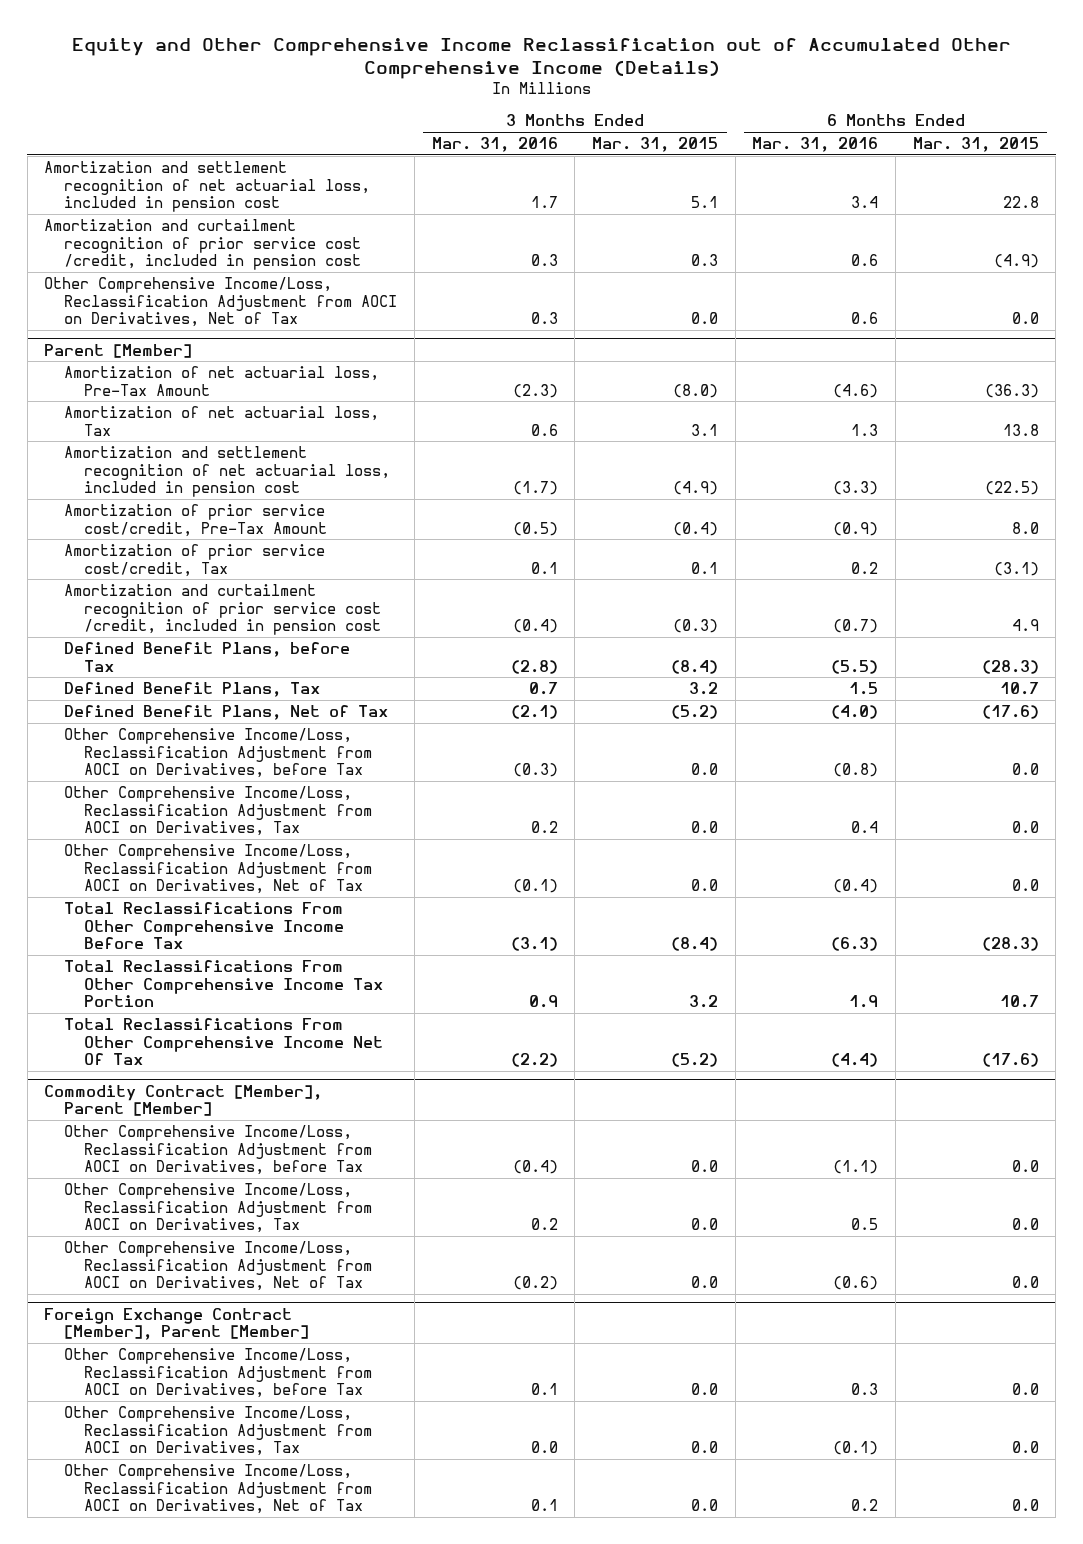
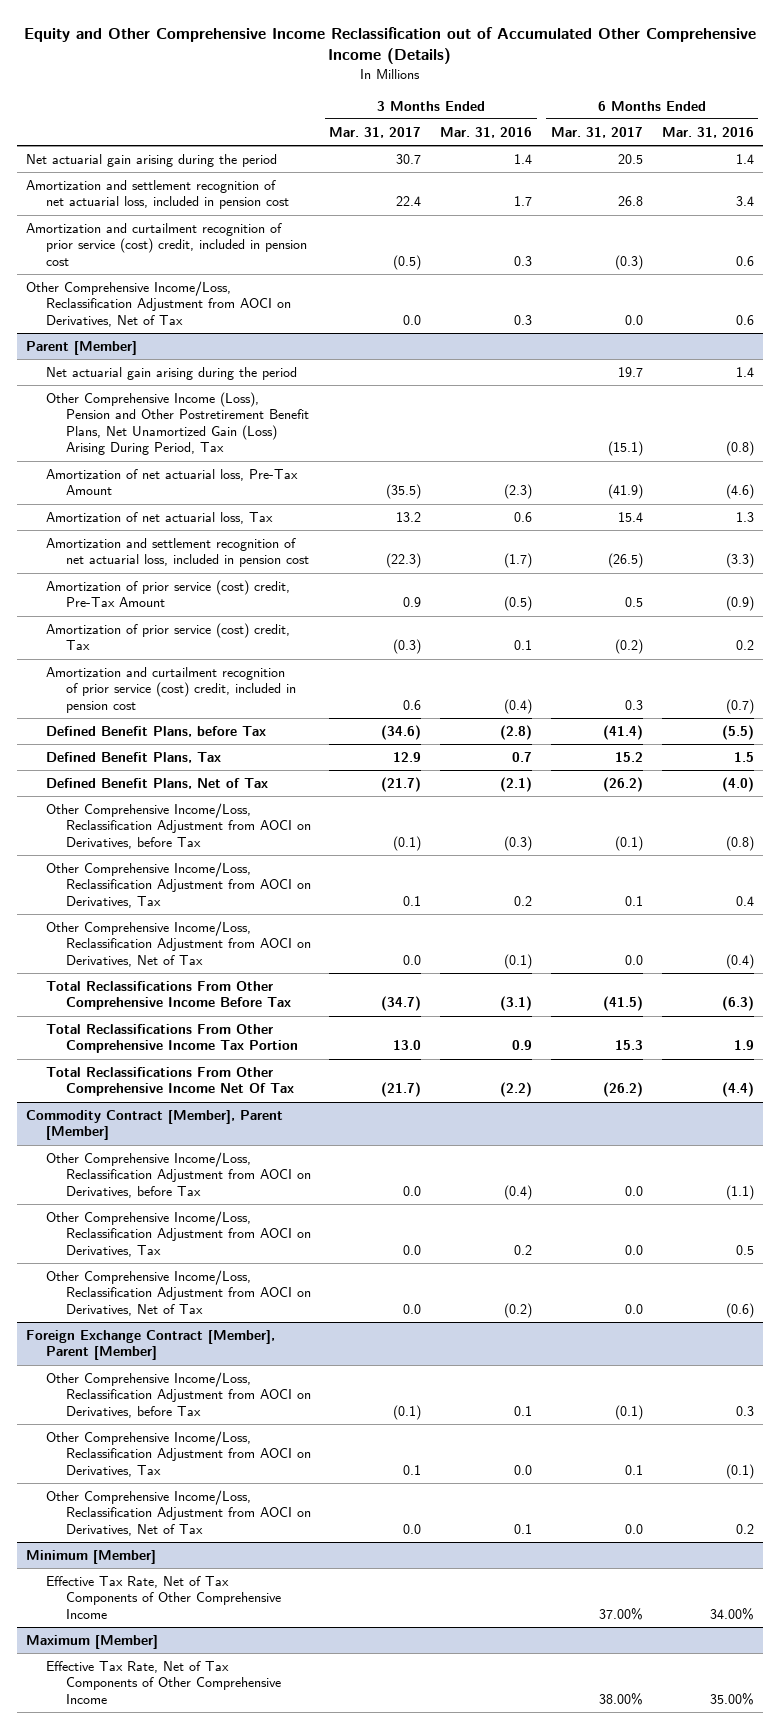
[591,137,718,153] Mar. 31, 2015 -> none
[912,137,1039,153] Mar. 31, 2015 -> none
none -> [329,127,422,139] Mar. 31, 2017
none -> [550,127,643,139] Mar. 31, 2017
none -> [26,154,278,168] Net actuarial gain arising during the period
[44,218,362,271] Amortization and curtailment recognition of prior service cost /credit, included in pension cost -> [26,223,308,266] Amortization and curtailment recognition of prior service (cost) credit, included in pension cost
none -> [46,367,298,381] Net actuarial gain arising during the period
none -> [46,392,309,456] Other Comprehensive Income (Loss), Pension and Other Postretirement Benefit Plans, Net Unamortized Gain (Loss) Arising During Period, Tax
[64,503,327,537] Amortization of prior service cost/credit, Pre-Tax Amount -> [46,580,291,608] Amortization of prior service (cost) credit, Pre-Tax Amount
[64,543,326,577] Amortization of prior service cost/credit, Tax -> [46,623,291,651] Amortization of prior service (cost) credit, Tax
[64,583,381,636] Amortization and curtailment recognition of prior service cost /credit, included in pension cost -> [46,667,296,713] Amortization and curtailment recognition of prior service (cost) credit, included in pension cost
none -> [26,1550,157,1565] Minimum [Member]
none -> [46,1576,281,1619] Effective Tax Rate, Net of Tax Components of Other Comprehensive Income
none -> [26,1635,159,1650] Maximum [Member]
none -> [46,1661,281,1704] Effective Tax Rate, Net of Tax Components of Other Comprehensive Income

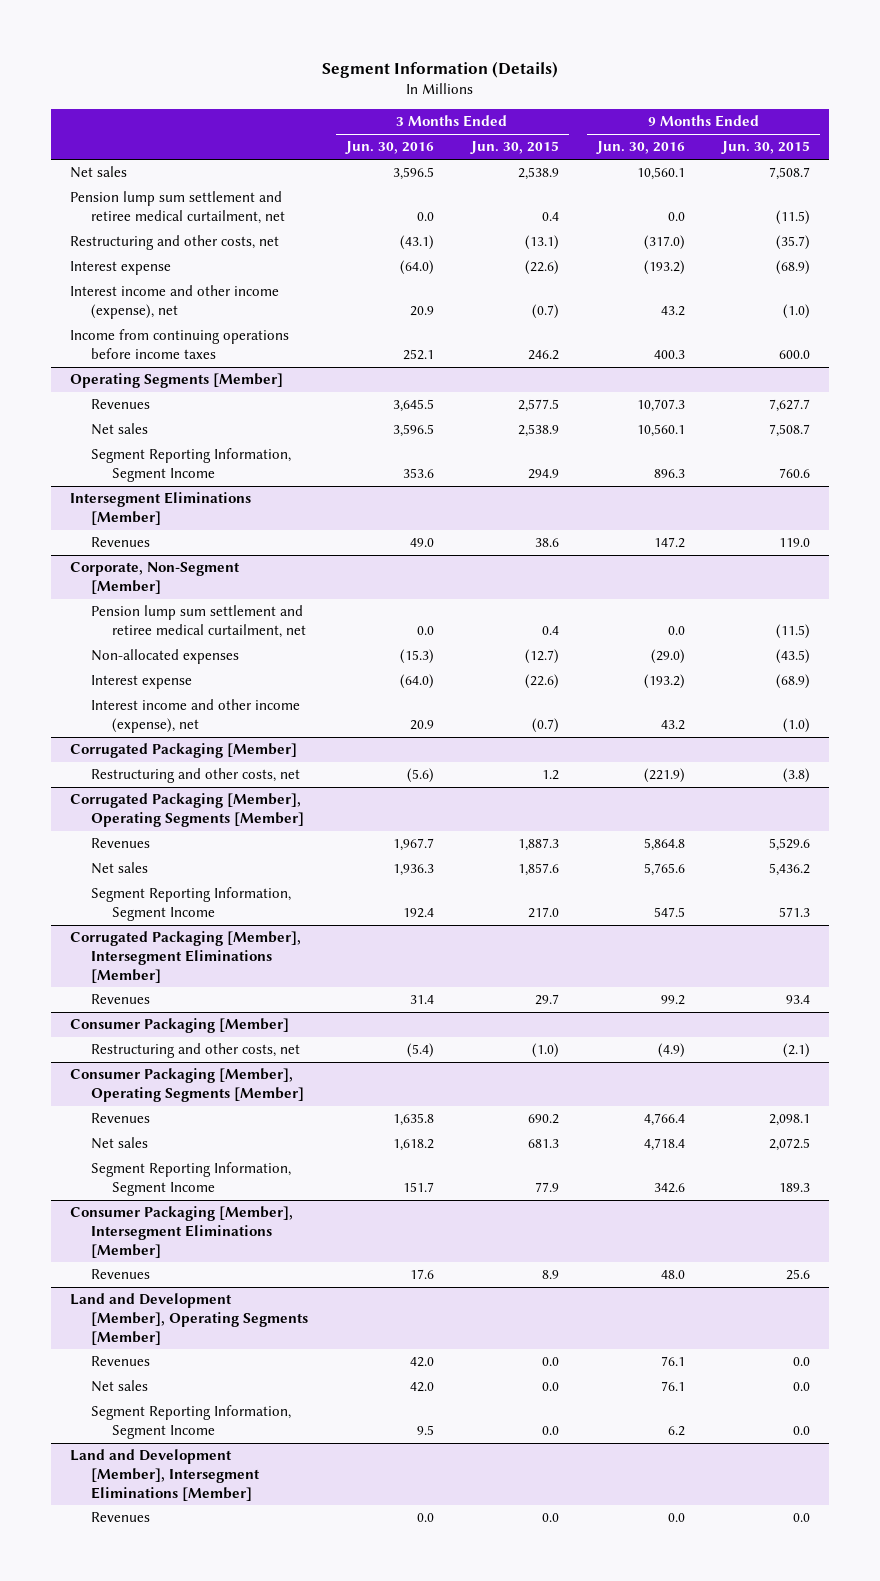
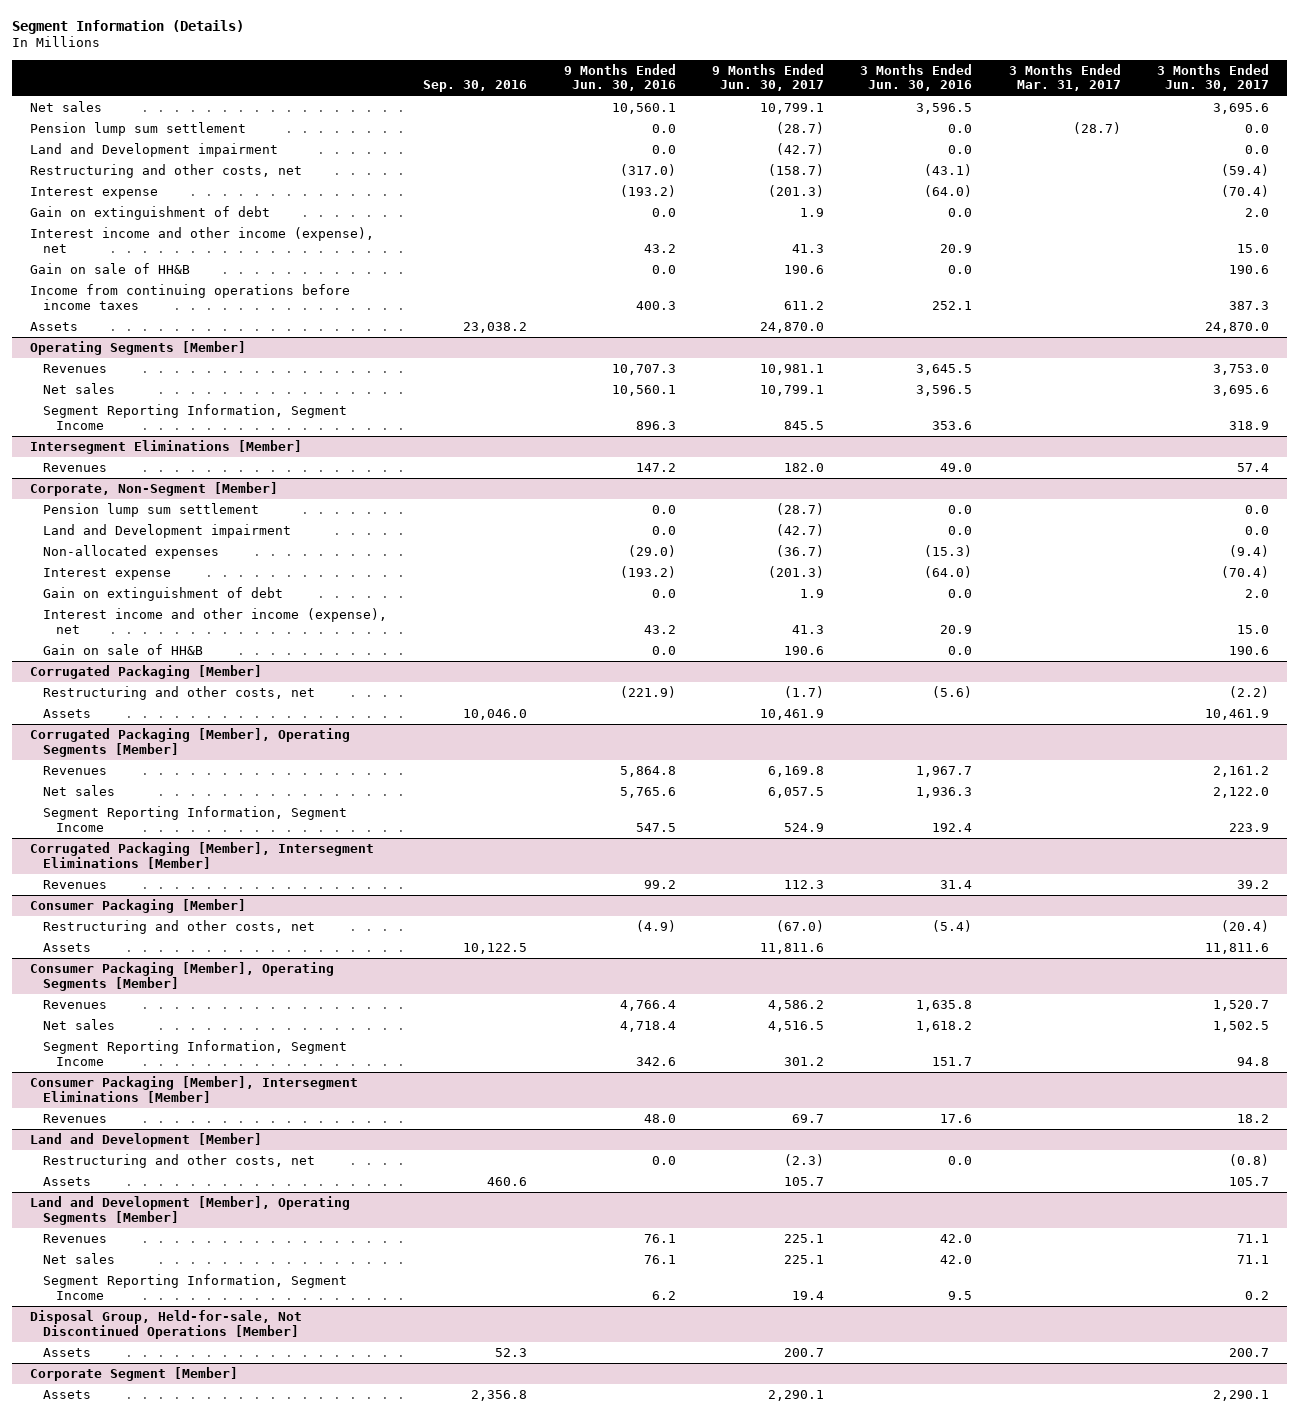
[470,141,560,155] Jun. 30, 2015 -> none
[721,141,811,155] Jun. 30, 2015 -> none
none -> [423,80,528,93] Sep. 30, 2016
none -> [712,63,825,92] 9 Months Ended Jun. 30, 2017
none -> [1008,63,1121,92] 3 Months Ended Mar. 31, 2017
none -> [1157,63,1270,92] 3 Months Ended Jun. 30, 2017
[69,191,286,224] Pension lump sum settlement and retiree medical curtailment, net -> none
none -> [29,122,246,137] Pension lump sum settlement
none -> [29,143,278,158] Land and Development impairment
none -> [29,206,270,221] Gain on extinguishment of debt
none -> [29,263,190,275] Gain on sale of HH&B
none -> [29,322,78,332] Assets
[91,605,307,638] Pension lump sum settlement and retiree medical curtailment, net -> none
none -> [42,503,259,518] Pension lump sum settlement
none -> [42,524,291,539] Land and Development impairment
none -> [42,587,283,602] Gain on extinguishment of debt
none -> [42,644,203,656] Gain on sale of HH&B
none -> [42,709,91,719] Assets
none -> [42,943,91,953] Assets
none -> [29,1133,262,1148] Land and Development [Member]
none -> [42,1154,315,1169] Restructuring and other costs, net
none -> [42,1177,91,1187] Assets
[69,1449,261,1501] Land and Development [Member], Intersegment Eliminations [Member] -> none
[91,1512,151,1523] Revenues -> none
none -> [29,1310,302,1339] Disposal Group, Held-for-sale, Not Discontinued Operations [Member]
none -> [42,1348,91,1358] Assets
none -> [29,1367,238,1382] Corporate Segment [Member]
none -> [42,1390,91,1400] Assets

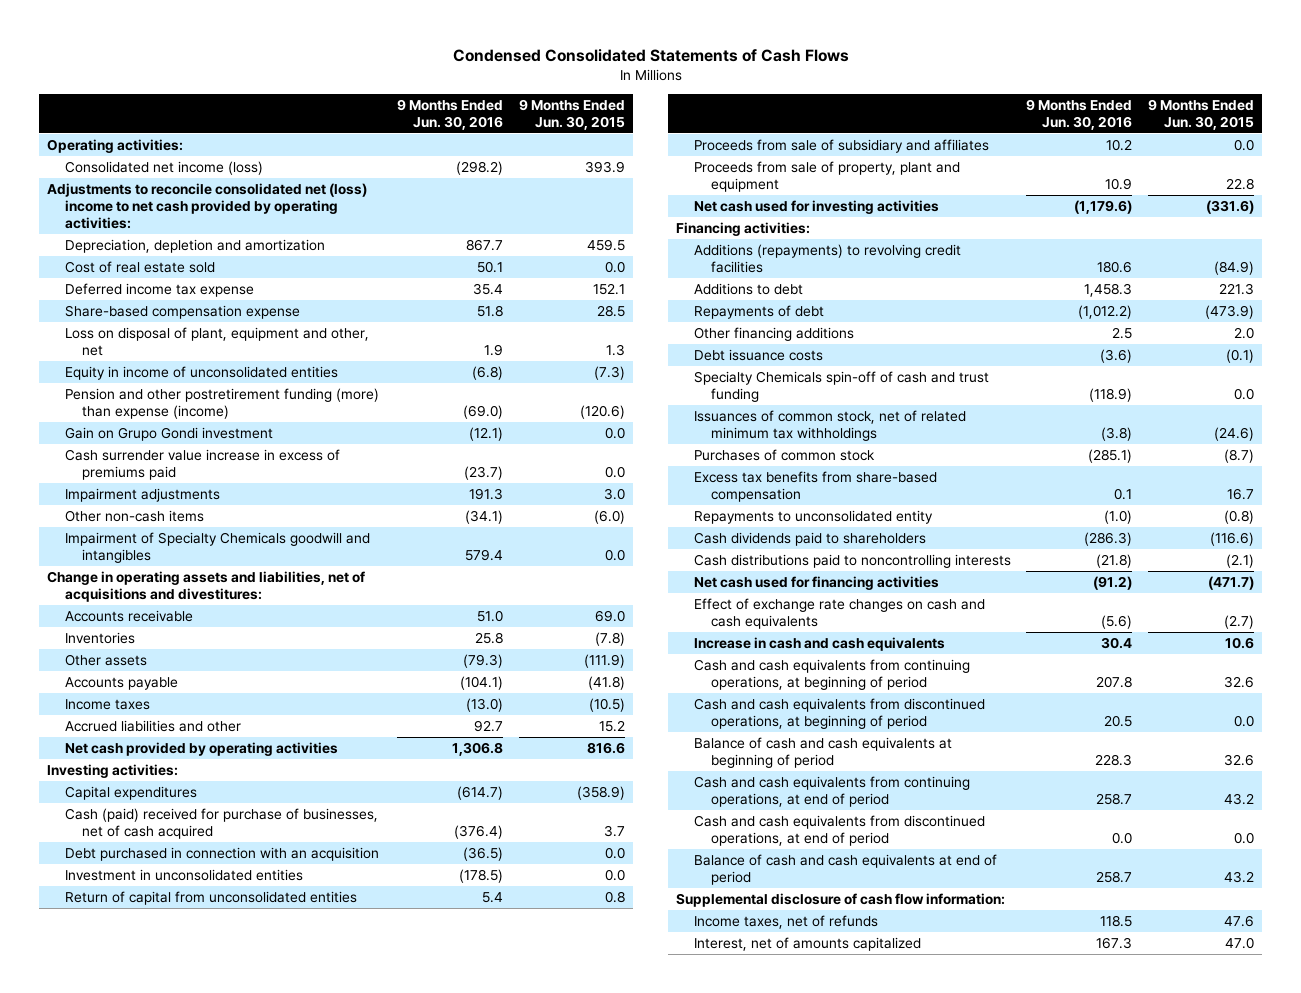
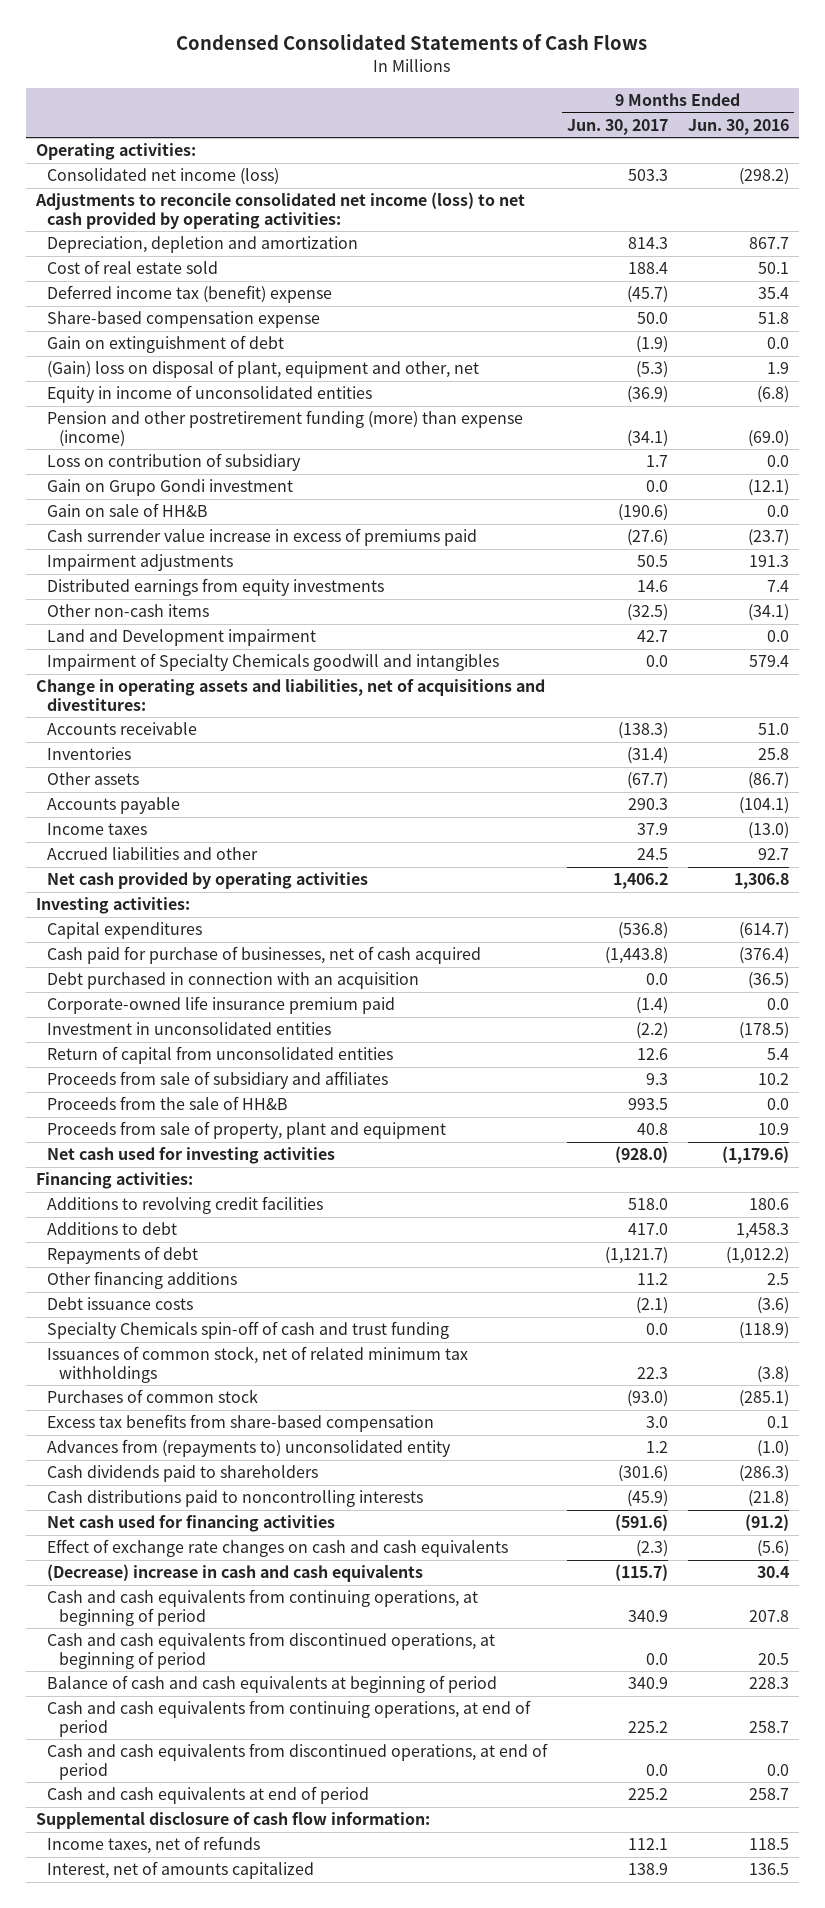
[519,98,626,131] 9 Months Ended Jun. 30, 2015 -> none
none -> [567,118,669,135] Jun. 30, 2017
[47,182,368,230] Adjustments to reconcile consolidated net (loss) income to net cash provided by operating activities: -> [34,192,525,229] Adjustments to reconcile consolidated net income (loss) to net cash provided by operating activities:
[64,282,254,297] Deferred income tax expense -> [47,285,333,304] Deferred income tax (benefit) expense
none -> [47,335,285,354] Gain on extinguishment of debt
[64,326,369,356] Loss on disposal of plant, equipment and other, net -> [47,360,480,379] (Gain) loss on disposal of plant, equipment and other, net
none -> [47,453,302,472] Loss on contribution of subsidiary
none -> [47,503,209,518] Gain on sale of HH&B
none -> [47,578,385,597] Distributed earnings from equity investments
none -> [47,629,317,647] Land and Development impairment
[463,653,504,668] (79.3) -> [747,772,789,790] (86.7)
[64,807,378,839] Cash (paid) received for purchase of businesses, net of cash acquired -> [47,946,482,965] Cash paid for purchase of businesses, net of cash acquired
none -> [47,996,396,1015] Corporate-owned life insurance premium paid
none -> [47,1096,289,1111] Proceeds from the sale of HH&B
[693,243,961,273] Additions (repayments) to revolving credit facilities -> [47,1196,324,1215] Additions to revolving credit facilities
[693,509,933,524] Repayments to unconsolidated entity -> [47,1439,452,1458] Advances from (repayments to) unconsolidated entity
[693,636,945,651] Increase in cash and cash equivalents -> [47,1564,424,1583] (Decrease) increase in cash and cash equivalents
[693,853,997,885] Balance of cash and cash equivalents at end of period -> [47,1786,370,1805] Cash and cash equivalents at end of period
[1096,936,1133,949] 167.3 -> [748,1863,789,1876] 136.5

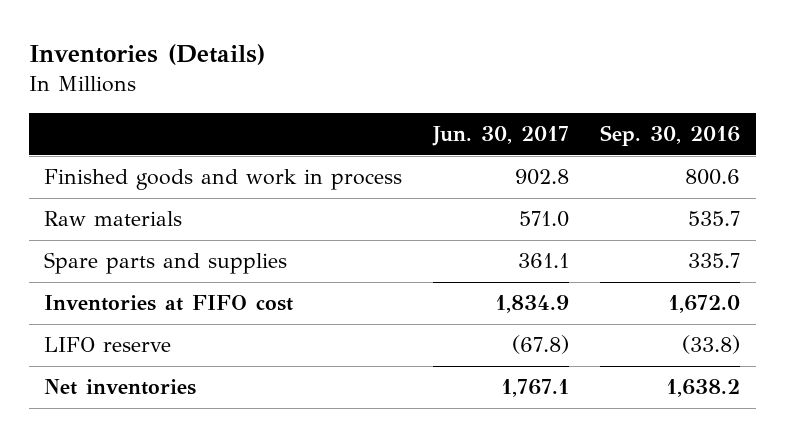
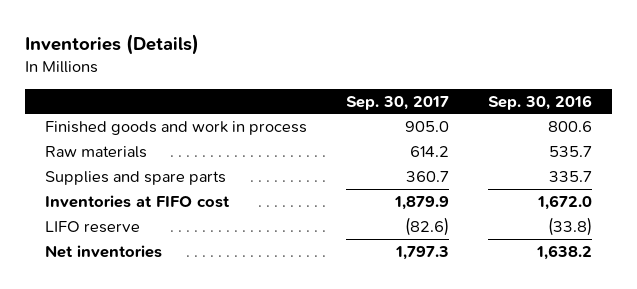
[432,126,570,147] Jun. 30, 2017 -> none
none -> [346,95,450,110] Sep. 30, 2017
[44,252,288,275] Spare parts and supplies -> [44,170,226,185] Supplies and spare parts

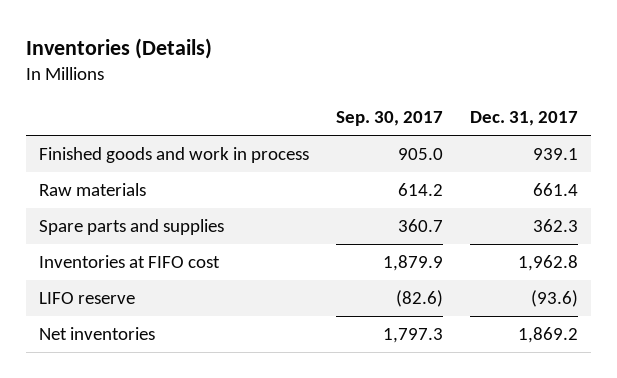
[488,94,593,110] Sep. 30, 2016 -> none
none -> [469,111,578,127] Dec. 31, 2017
[44,170,226,185] Supplies and spare parts -> [39,219,225,236] Spare parts and supplies

